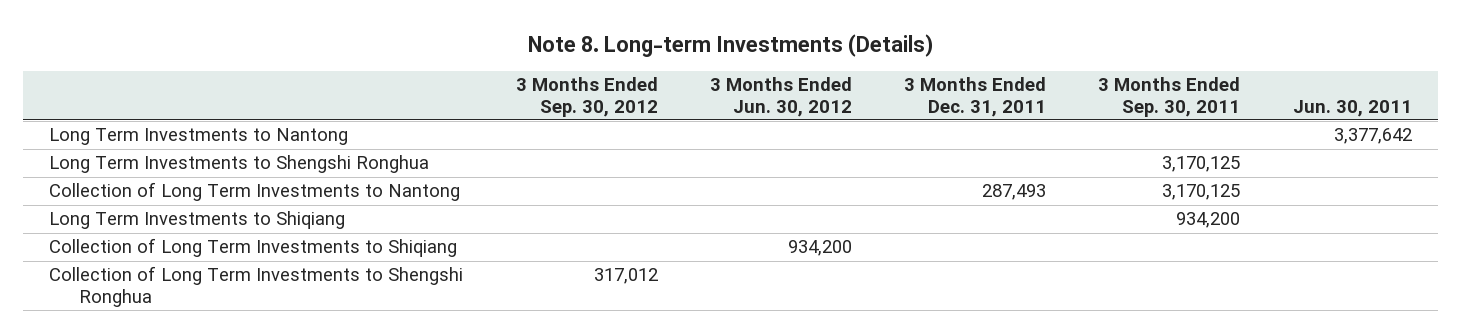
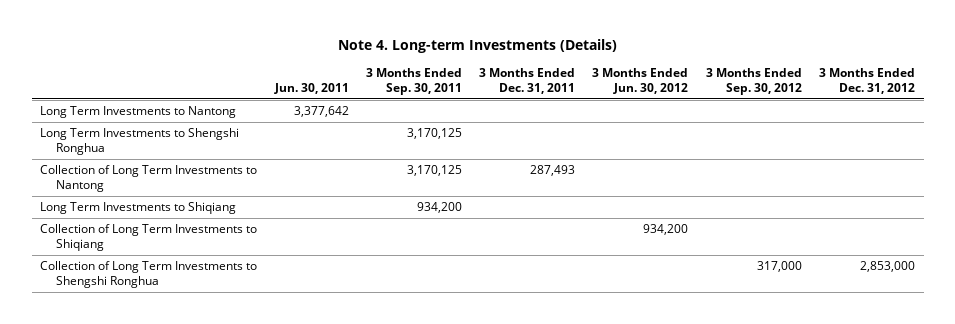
[527,34,933,58] Note 8. Long-term Investments (Details) -> [337,39,617,54] Note 4. Long-term Investments (Details)
none -> [818,68,915,94] 3 Months Ended Dec. 31, 2012
[593,268,658,285] 317,012 -> [756,261,802,273] 317,000

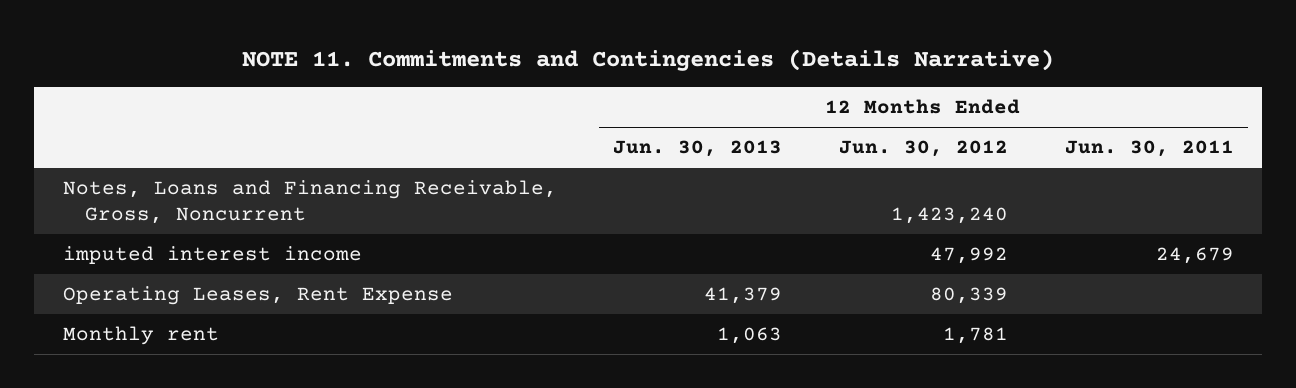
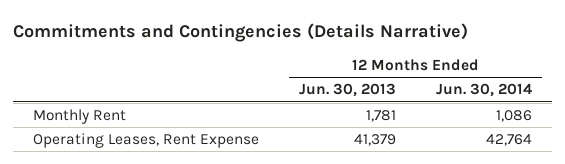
[242,49,1055,72] NOTE 11. Commitments and Contingencies (Details Narrative) -> [13,23,469,43] Commitments and Contingencies (Details Narrative)
[838,140,1008,158] Jun. 30, 2012 -> none
[1064,140,1234,158] Jun. 30, 2011 -> none
none -> [435,83,532,98] Jun. 30, 2014
[62,180,557,225] Notes, Loans and Financing Receivable, Gross, Noncurrent -> none
[62,246,362,265] imputed interest income -> none
none -> [33,109,127,125] Monthly Rent
[62,326,219,346] Monthly rent -> none

